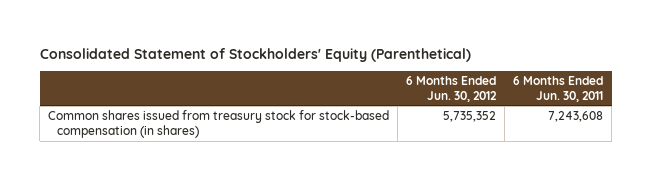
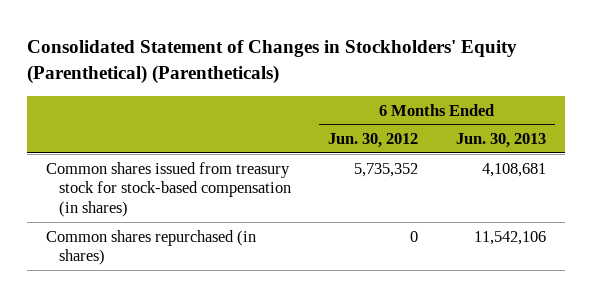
[39,47,471,62] Consolidated Statement of Stockholders' Equity (Parenthetical) -> [27,40,518,85] Consolidated Statement of Changes in Stockholders' Equity (Parenthetical) (Parentheticals)
[513,75,604,103] 6 Months Ended Jun. 30, 2011 -> none
none -> [455,132,546,148] Jun. 30, 2013
none -> [46,229,257,266] Common shares repurchased (in shares)

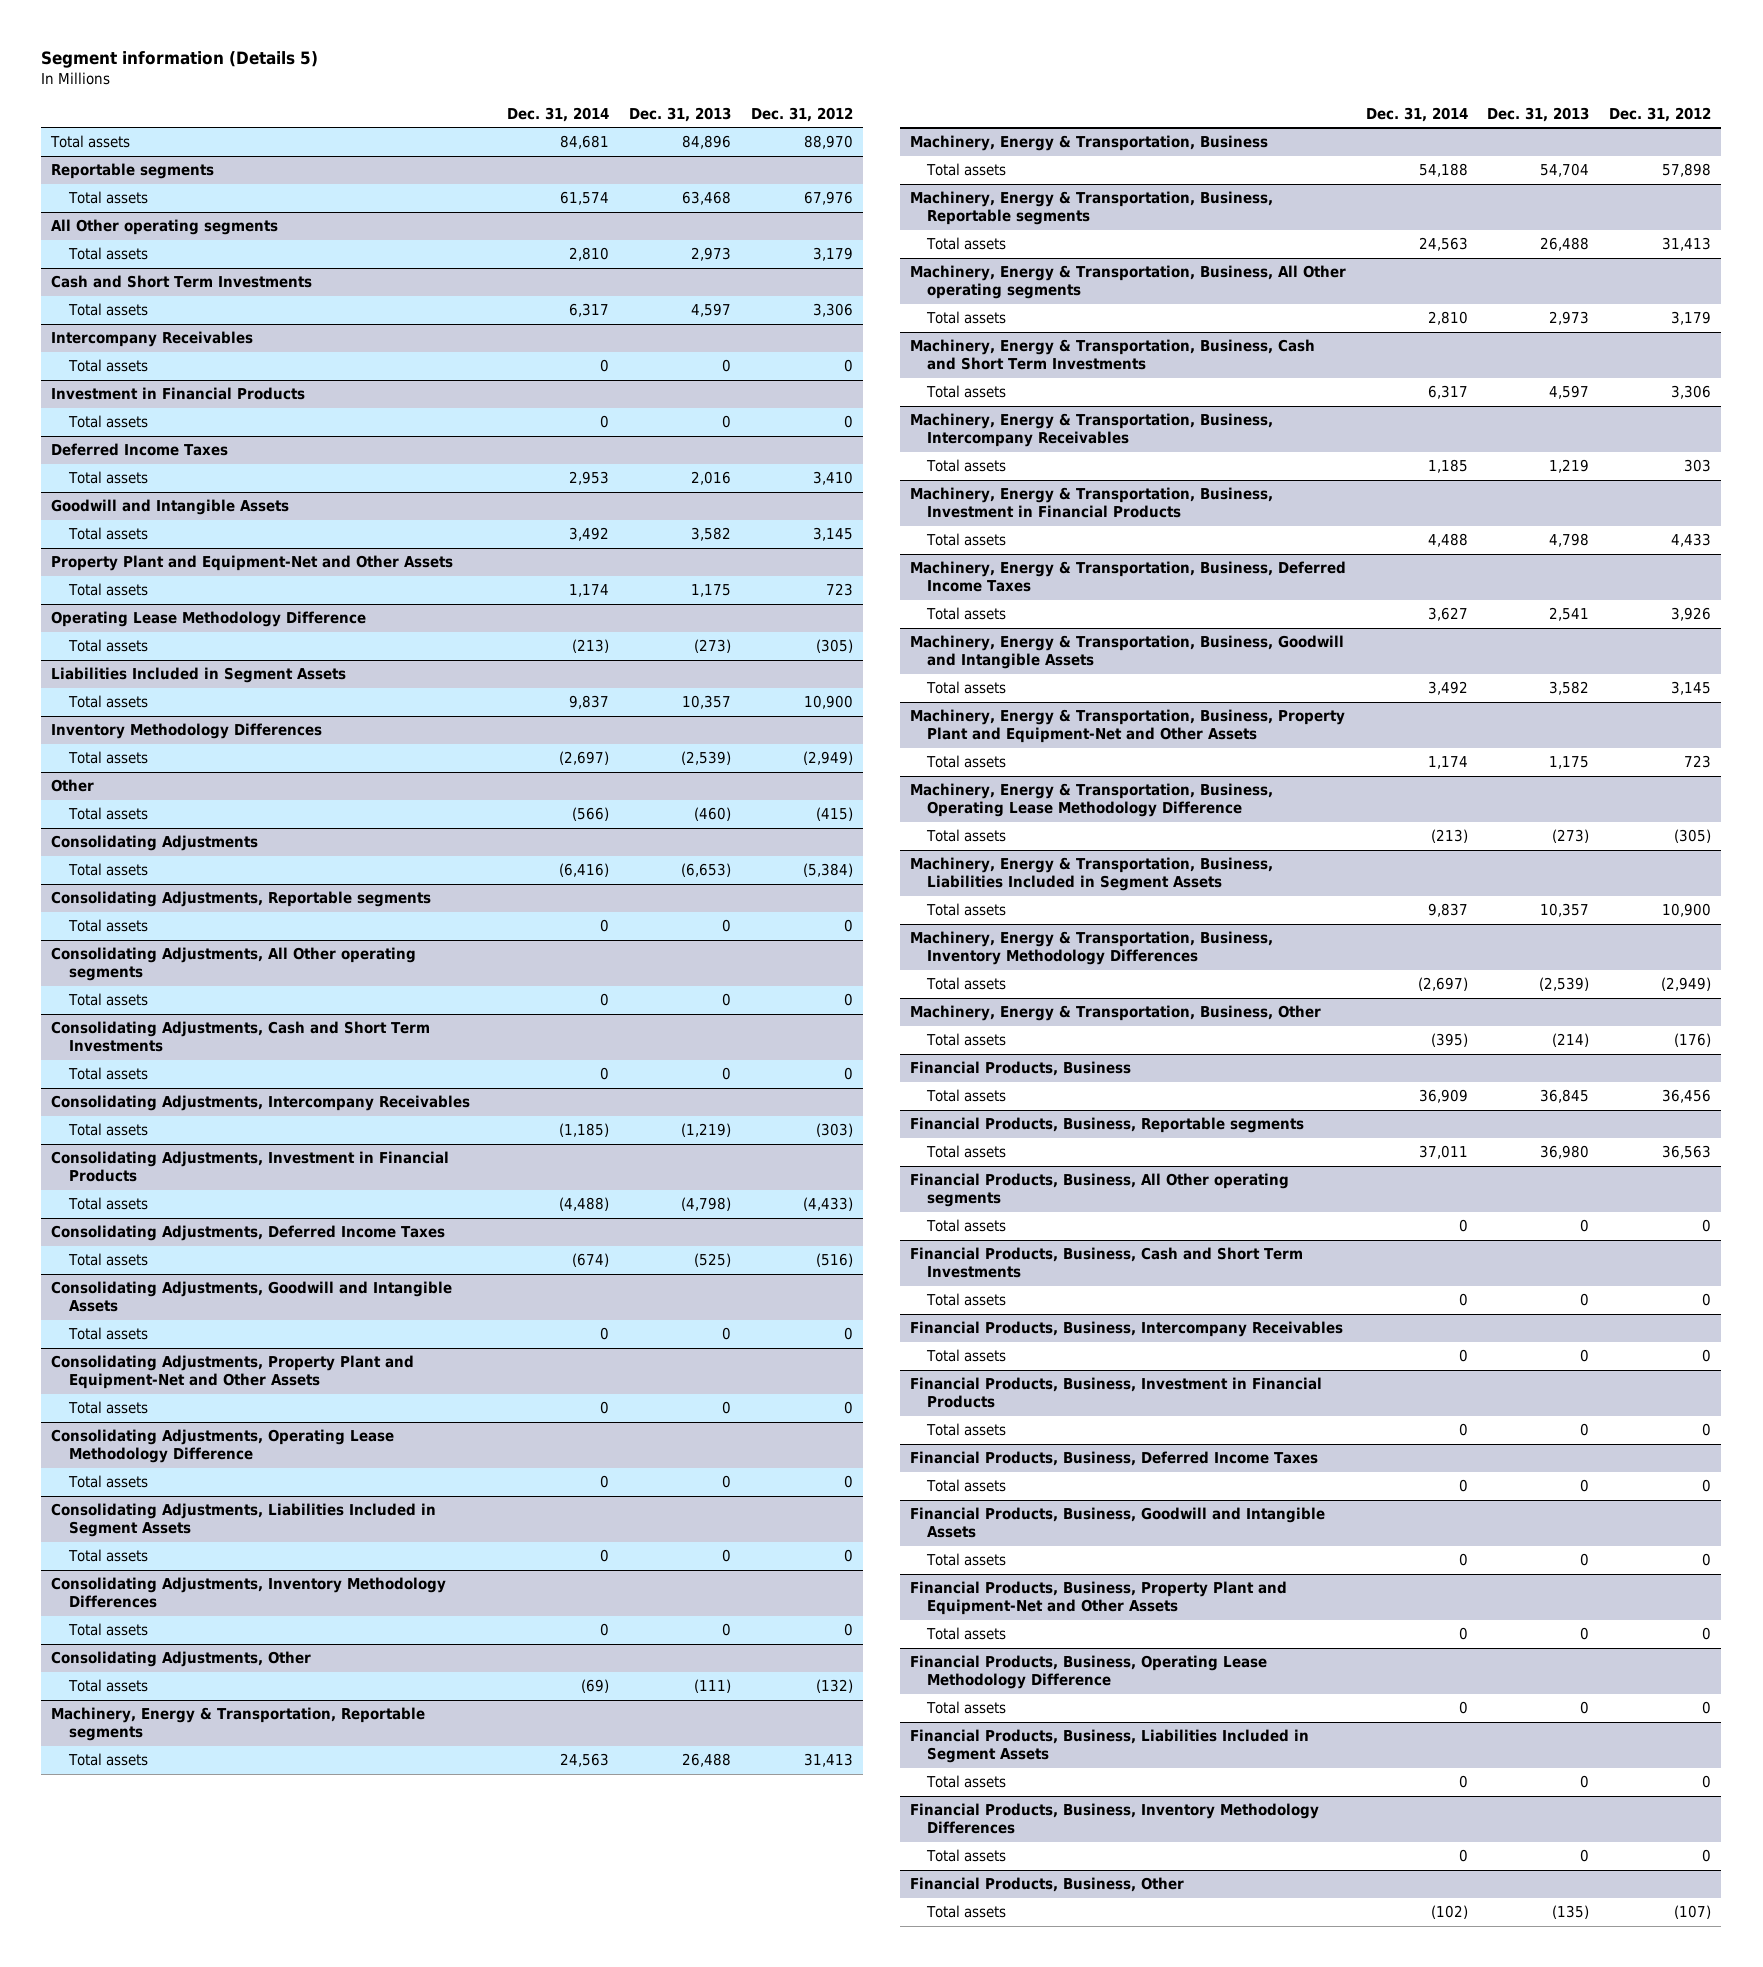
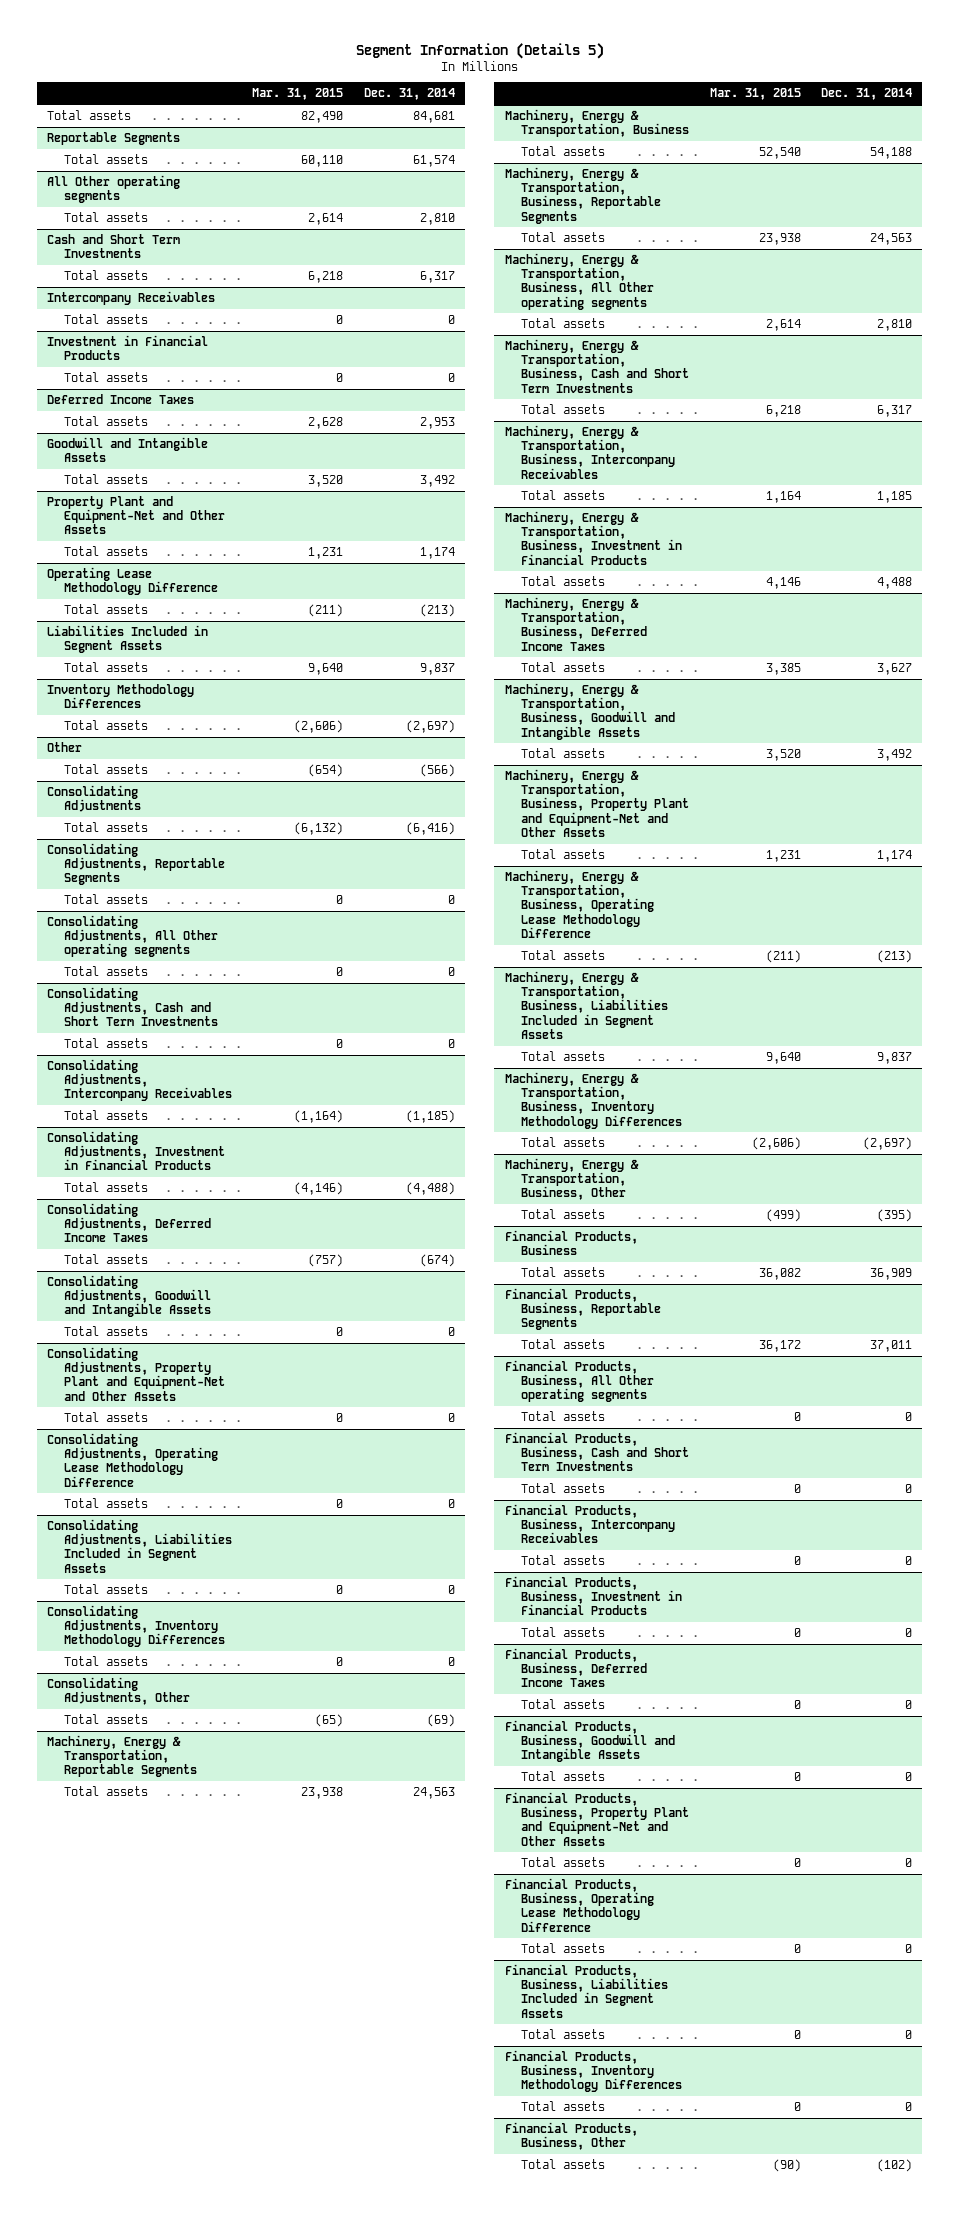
[41,51,319,69] Segment information (Details 5) -> [355,43,604,60] Segment Information (Details 5)
[628,106,731,122] Dec. 31, 2013 -> none
[750,106,853,122] Dec. 31, 2012 -> none
none -> [252,88,344,101] Mar. 31, 2015
[51,163,215,180] Reportable segments -> [47,132,181,146] Reportable Segments
[51,891,432,908] Consolidating Adjustments, Reportable segments -> [47,843,225,886] Consolidating Adjustments, Reportable Segments
[51,1707,426,1742] Machinery, Energy & Transportation, Reportable segments -> [47,1735,197,1778] Machinery, Energy & Transportation, Reportable Segments
[909,191,1273,226] Machinery, Energy & Transportation, Business, Reportable segments -> [504,167,662,224] Machinery, Energy & Transportation, Business, Reportable Segments
[909,1117,1304,1134] Financial Products, Business, Reportable segments -> [504,1288,662,1331] Financial Products, Business, Reportable Segments

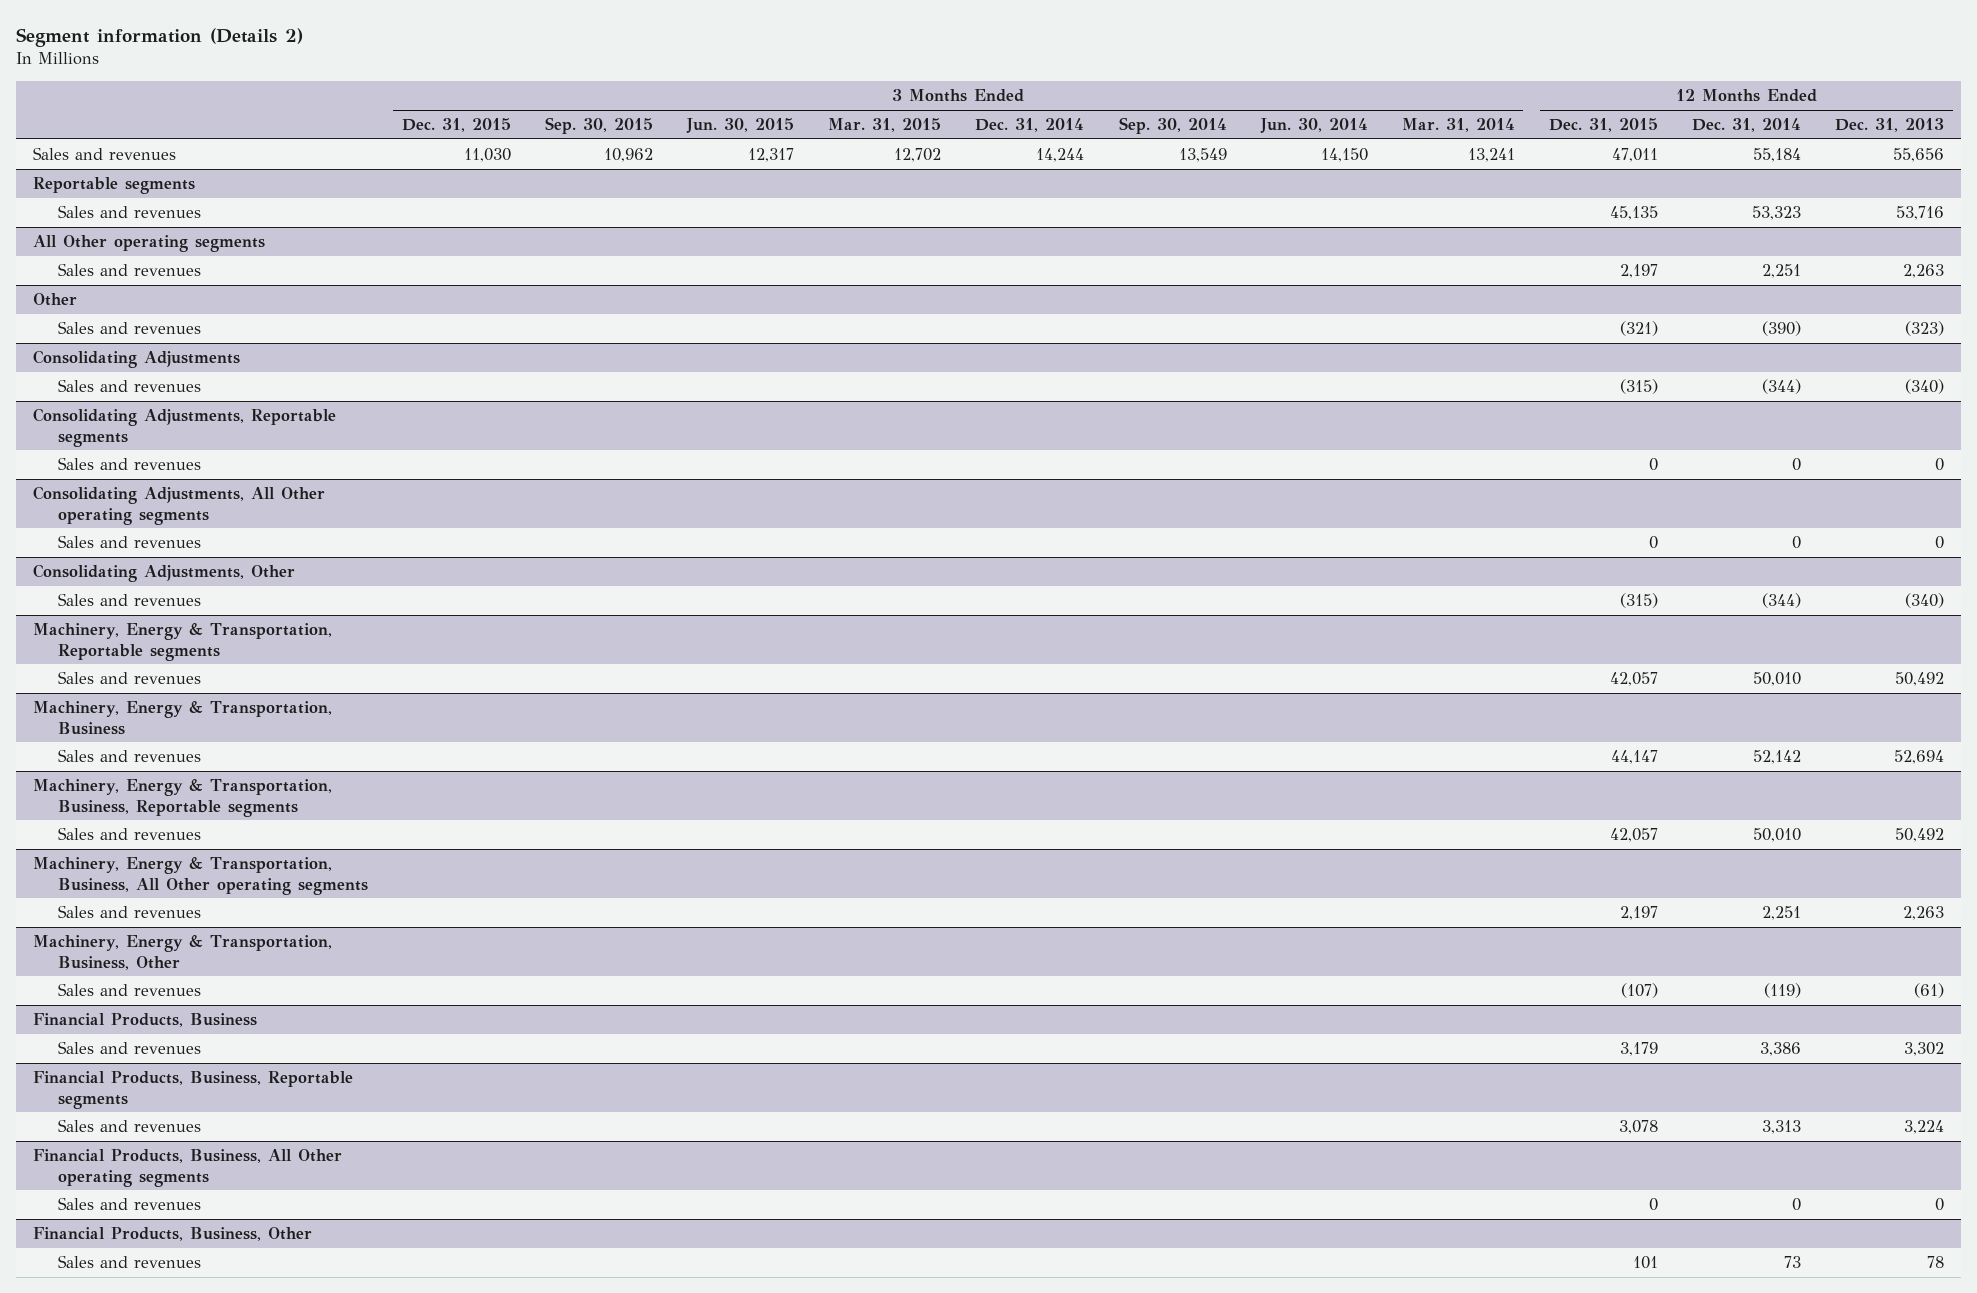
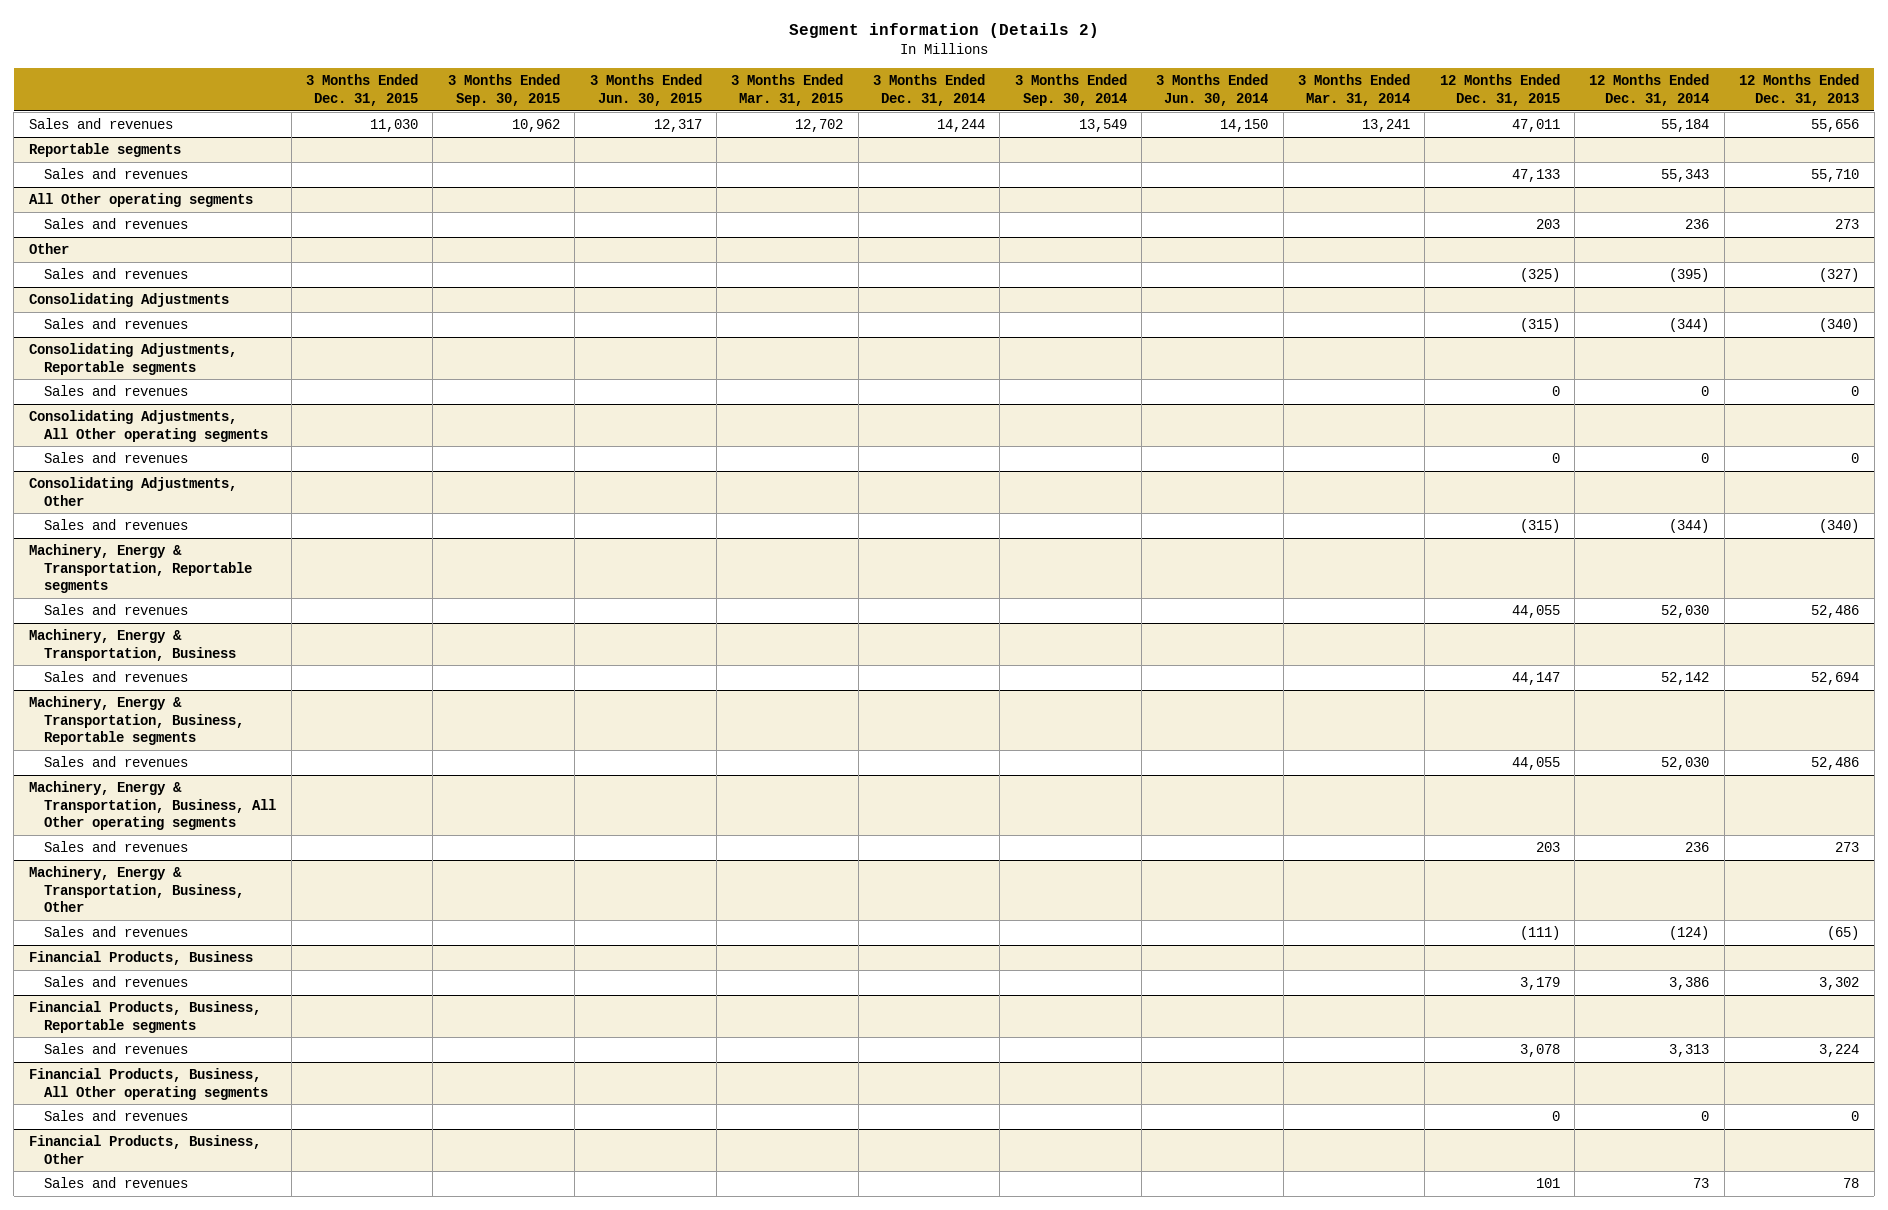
[1609,206,1658,221] 45,135 -> [1511,169,1560,183] 47,133
[1752,206,1802,221] 53,323 -> [1661,169,1710,183] 55,343
[1896,206,1945,221] 53,716 -> [1811,169,1860,183] 55,710
[1619,264,1658,279] 2,197 -> [1535,219,1560,230] 203
[1762,264,1802,279] 2,251 -> [1685,219,1710,230] 236
[1903,264,1945,279] 2,263 -> [1835,219,1860,230] 273
[1619,321,1658,337] (321) -> [1519,268,1560,283] (325)
[1762,321,1802,337] (390) -> [1669,268,1710,283] (395)
[1905,321,1945,337] (323) -> [1819,268,1860,283] (327)
[1609,672,1658,687] 42,057 -> [1511,605,1560,619] 44,055
[1753,672,1802,687] 50,010 -> [1661,605,1710,619] 52,030
[1895,672,1945,687] 50,492 -> [1811,605,1860,619] 52,486
[1609,828,1658,843] 42,057 -> [1511,757,1560,771] 44,055
[1753,828,1802,843] 50,010 -> [1661,757,1710,771] 52,030
[1895,828,1945,843] 50,492 -> [1811,757,1860,771] 52,486
[1619,906,1658,921] 2,197 -> [1535,842,1560,853] 203
[1762,906,1802,921] 2,251 -> [1685,842,1710,853] 236
[1903,906,1945,921] 2,263 -> [1835,842,1860,853] 273
[1620,983,1658,999] (107) -> [1519,926,1560,941] (111)
[1764,983,1802,999] (119) -> [1669,926,1710,941] (124)
[1914,983,1945,999] (61) -> [1827,926,1860,941] (65)

